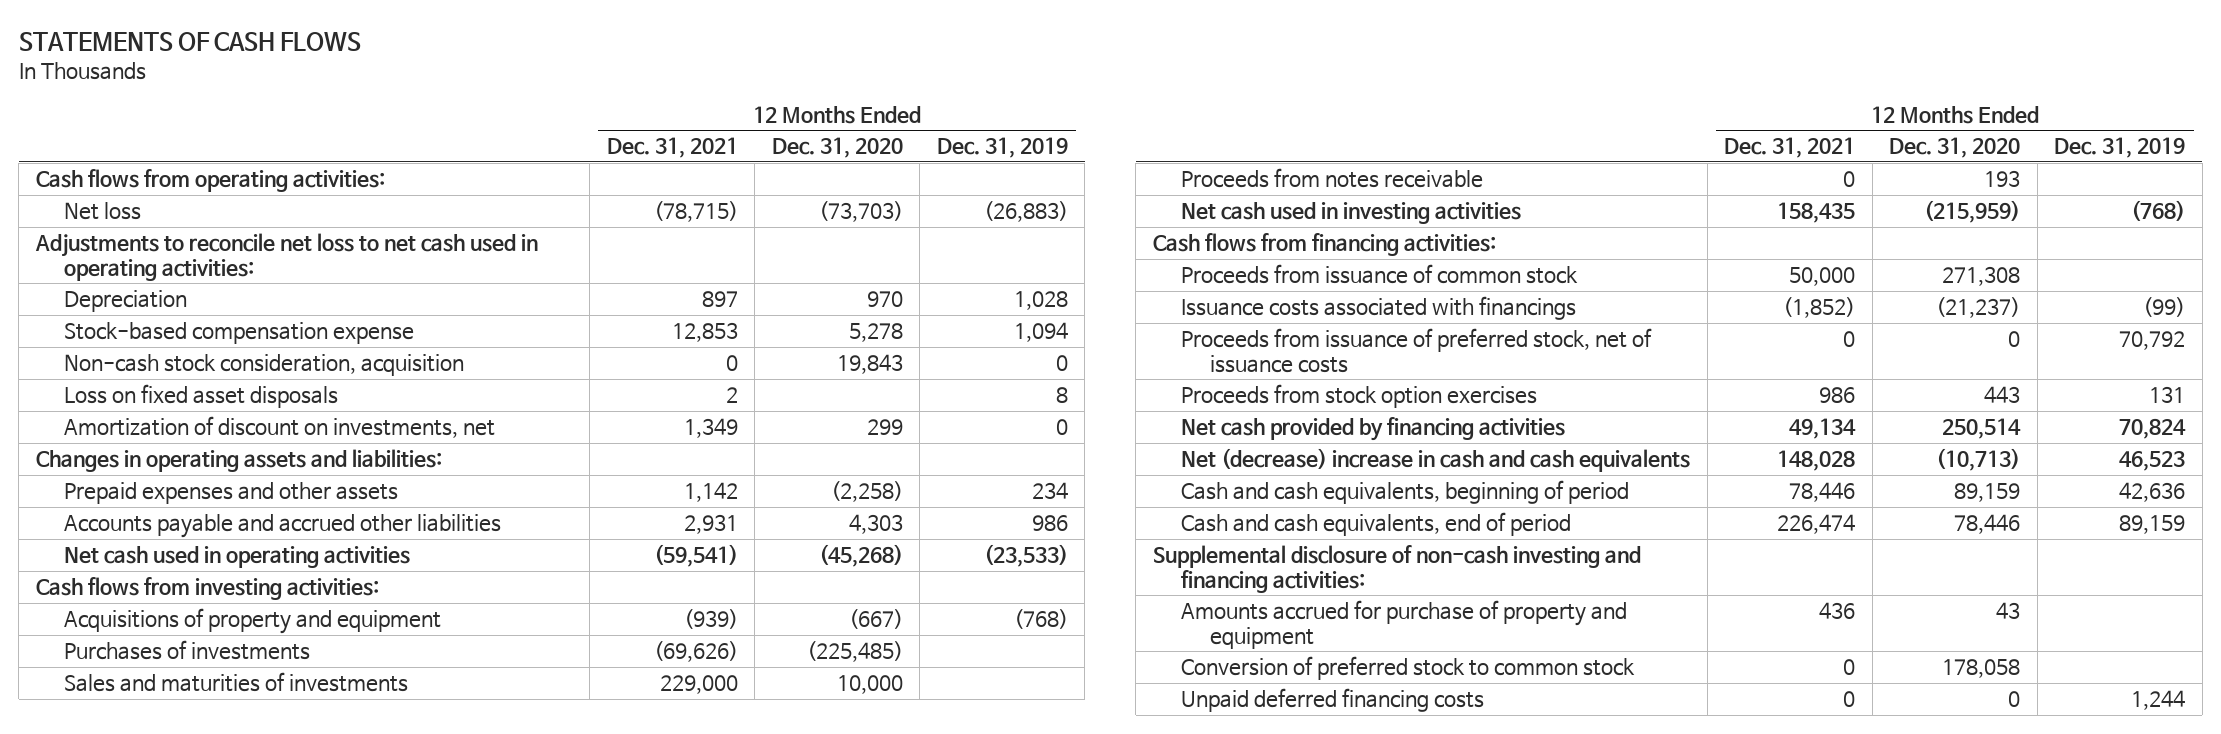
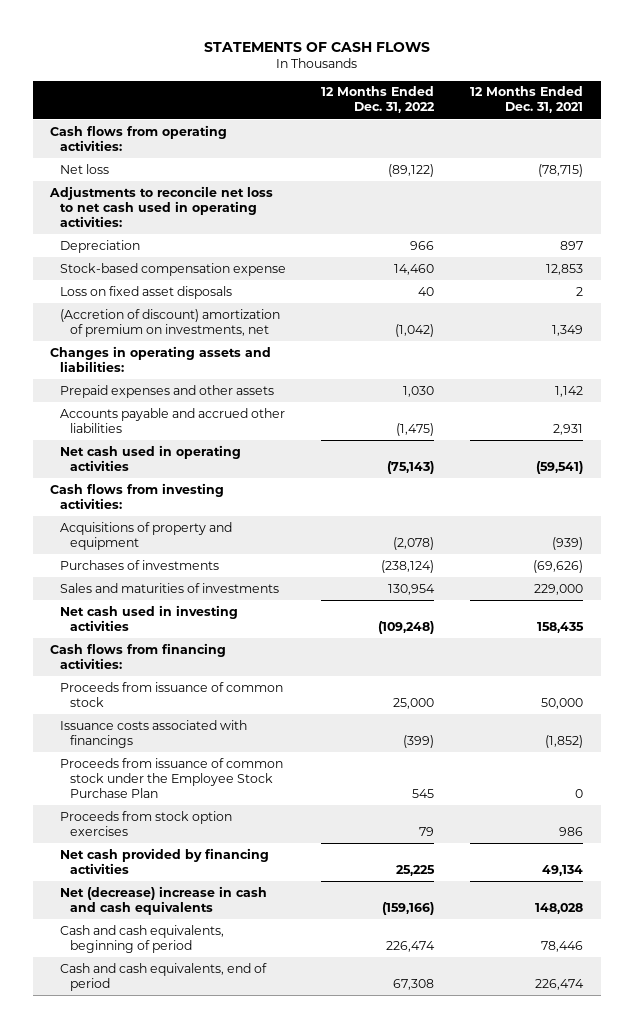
[771,137,903,159] Dec. 31, 2020 -> none
[936,137,1068,159] Dec. 31, 2019 -> none
none -> [321,86,436,114] 12 Months Ended Dec. 31, 2022
[64,354,465,377] Non-cash stock consideration, acquisition -> none
[64,416,496,439] Amortization of discount on investments, net -> [59,308,280,337] (Accretion of discount) amortization of premium on investments, net
[1181,168,1484,189] Proceeds from notes receivable -> none
[1181,328,1653,373] Proceeds from issuance of preferred stock, net of issuance costs -> none
none -> [59,757,283,798] Proceeds from issuance of common stock under the Employee Stock Purchase Plan
[1152,545,1641,593] Supplemental disclosure of non-cash investing and financing activities: -> none
[1181,600,1628,649] Amounts accrued for purchase of property and equipment -> none
[1181,656,1636,681] Conversion of preferred stock to common stock -> none
[1181,688,1485,713] Unpaid deferred financing costs -> none

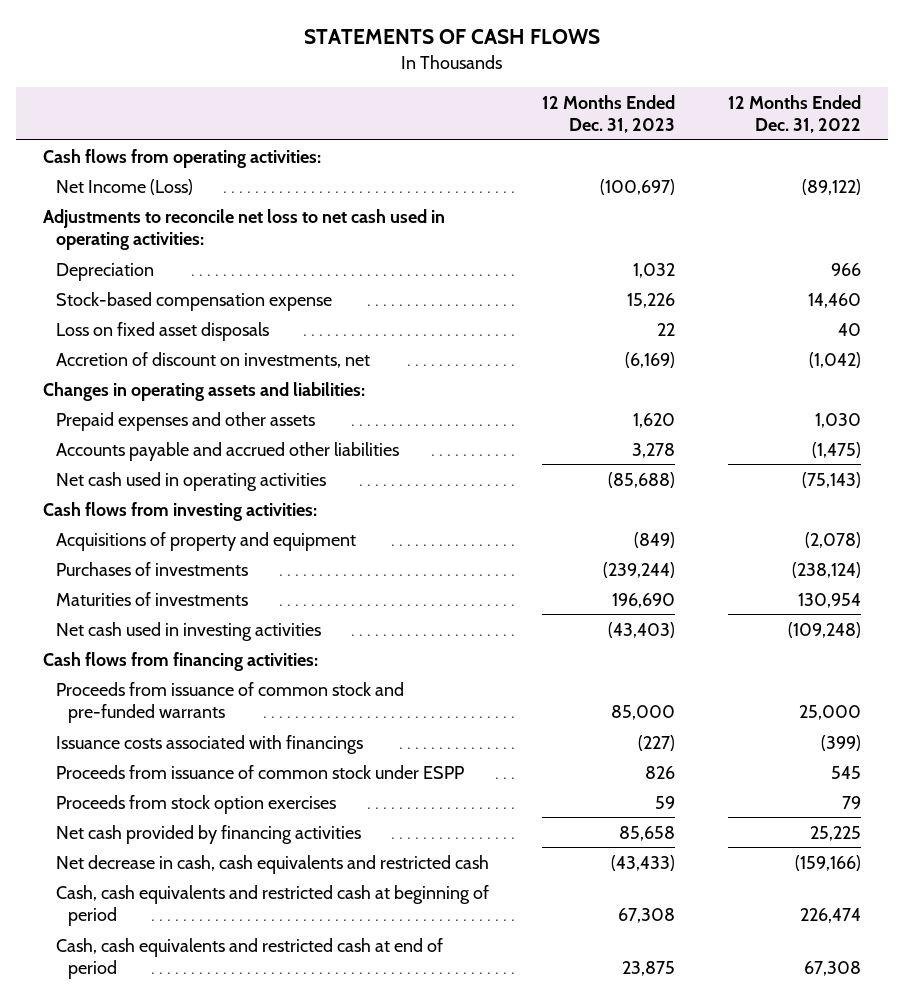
[469,86,583,114] 12 Months Ended Dec. 31, 2021 -> none
none -> [541,94,675,134] 12 Months Ended Dec. 31, 2023
[59,163,109,174] Net loss -> [55,178,193,195] Net Income (Loss)
[59,308,280,337] (Accretion of discount) amortization of premium on investments, net -> [55,351,370,368] Accretion of discount on investments, net
[59,582,279,593] Sales and maturities of investments -> [55,591,248,606] Maturities of investments
[59,681,283,707] Proceeds from issuance of common stock -> [55,681,404,724] Proceeds from issuance of common stock and pre-funded warrants
[59,757,283,798] Proceeds from issuance of common stock under the Employee Stock Purchase Plan -> [55,764,464,779] Proceeds from issuance of common stock under ESPP
[59,885,267,915] Net (decrease) increase in cash and cash equivalents -> [55,854,489,874] Net decrease in cash, cash equivalents and restricted cash
[59,924,224,953] Cash and cash equivalents, beginning of period -> [55,884,489,927] Cash, cash equivalents and restricted cash at beginning of period
[59,962,267,991] Cash and cash equivalents, end of period -> [55,937,443,980] Cash, cash equivalents and restricted cash at end of period

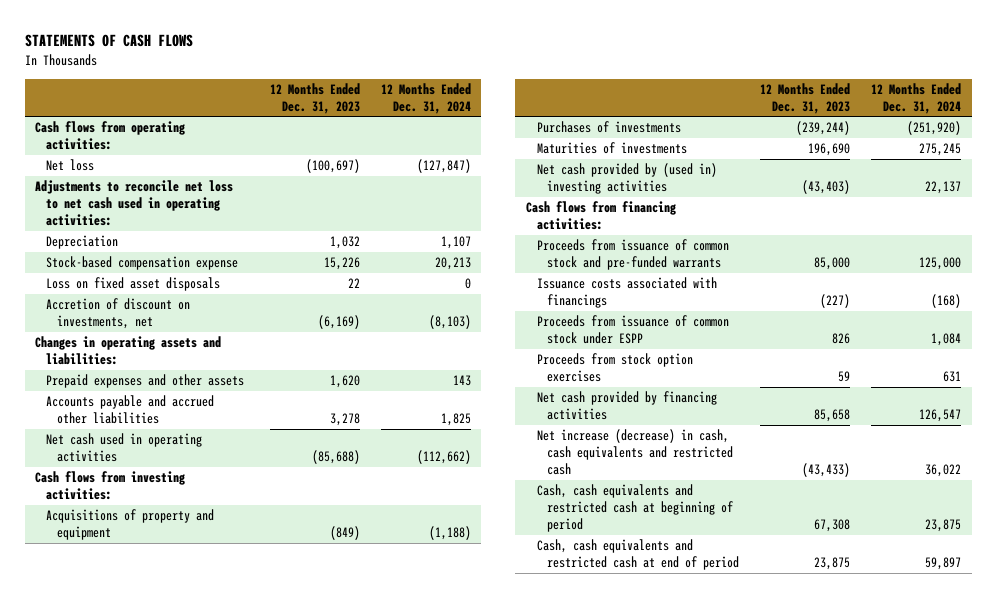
[728,94,862,134] 12 Months Ended Dec. 31, 2022 -> none
none -> [380,82,471,114] 12 Months Ended Dec. 31, 2024
[55,178,193,195] Net Income (Loss) -> [46,159,95,172] Net loss
[55,621,321,641] Net cash used in investing activities -> [536,163,717,195] Net cash provided by (used in) investing activities
[55,854,489,874] Net decrease in cash, cash equivalents and restricted cash -> [536,429,734,476] Net increase (decrease) in cash, cash equivalents and restricted cash

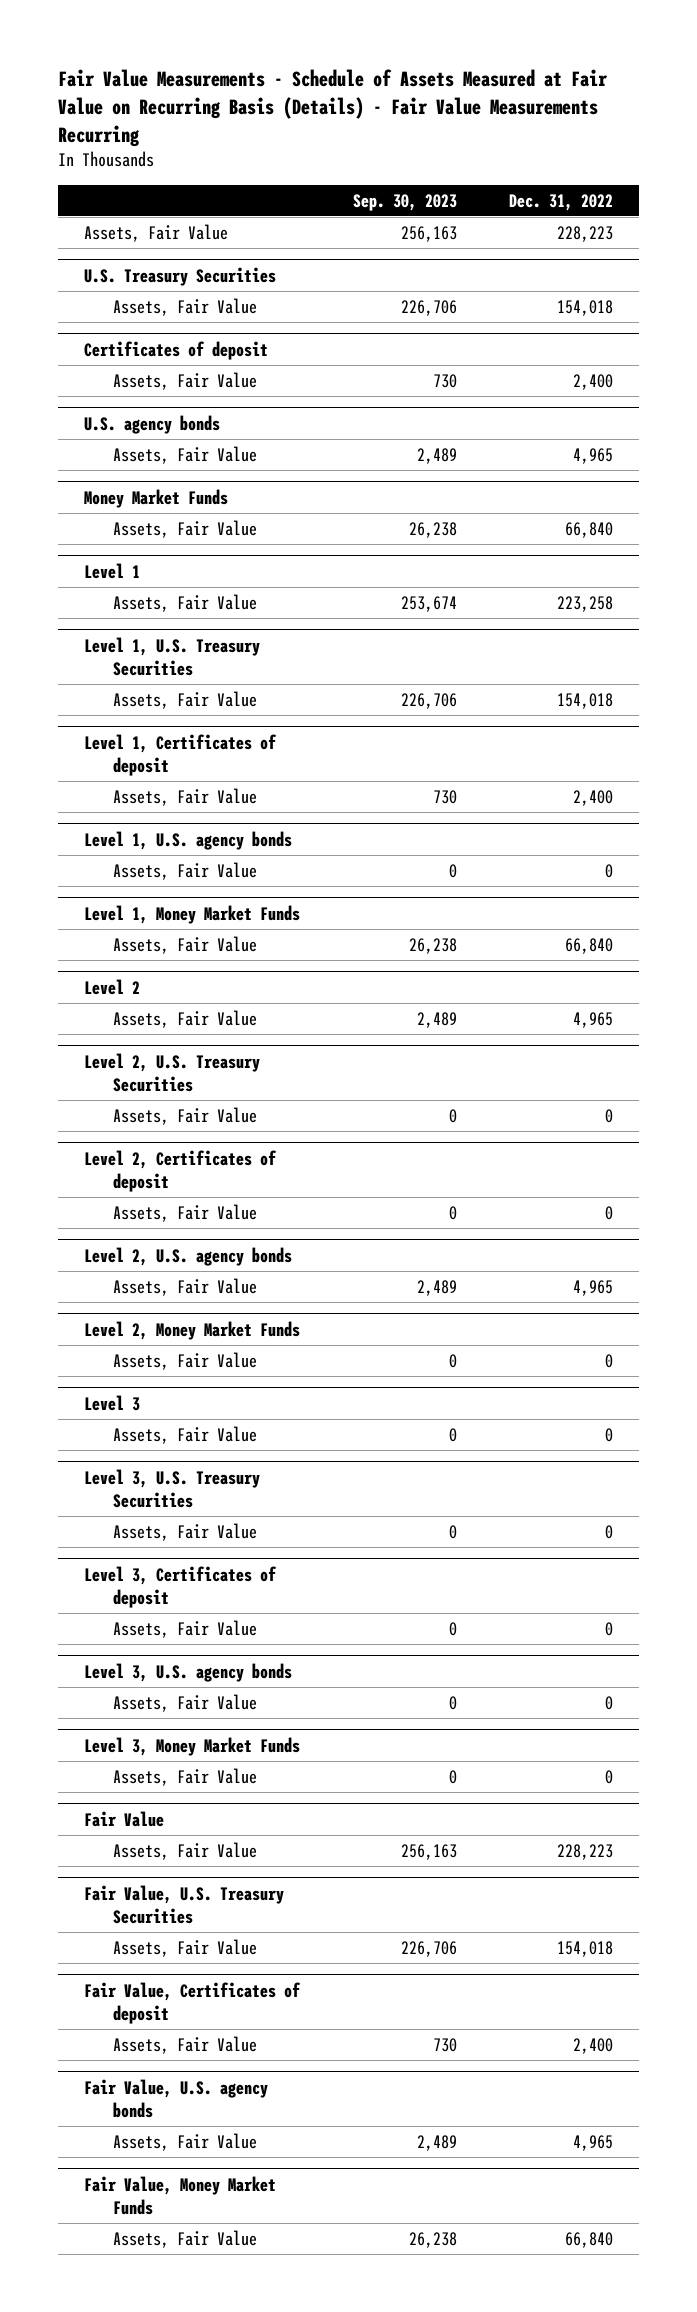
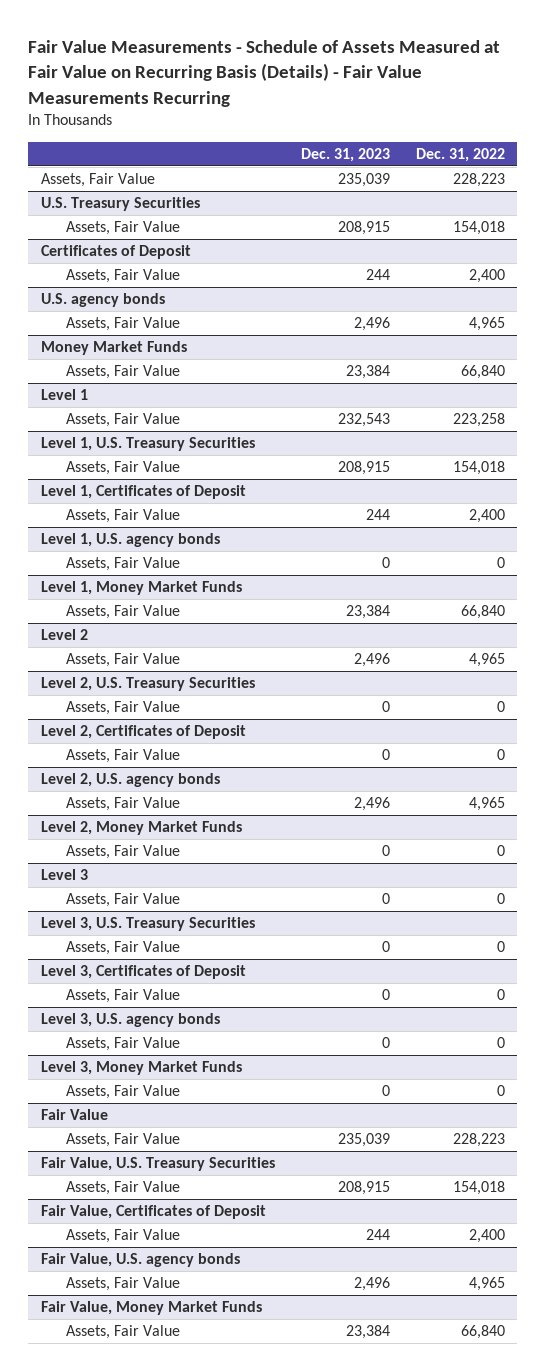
[352,193,457,211] Sep. 30, 2023 -> none
none -> [300,147,390,162] Dec. 31, 2023
[84,340,269,360] Certificates of deposit -> [40,245,191,260] Certificates of Deposit
[84,733,278,776] Level 1, Certificates of deposit -> [40,485,246,500] Level 1, Certificates of Deposit
[84,1149,278,1192] Level 2, Certificates of deposit -> [40,725,246,740] Level 2, Certificates of Deposit
[84,1565,278,1608] Level 3, Certificates of deposit -> [40,965,246,980] Level 3, Certificates of Deposit
[84,1981,302,2024] Fair Value, Certificates of deposit -> [40,1205,266,1220] Fair Value, Certificates of Deposit

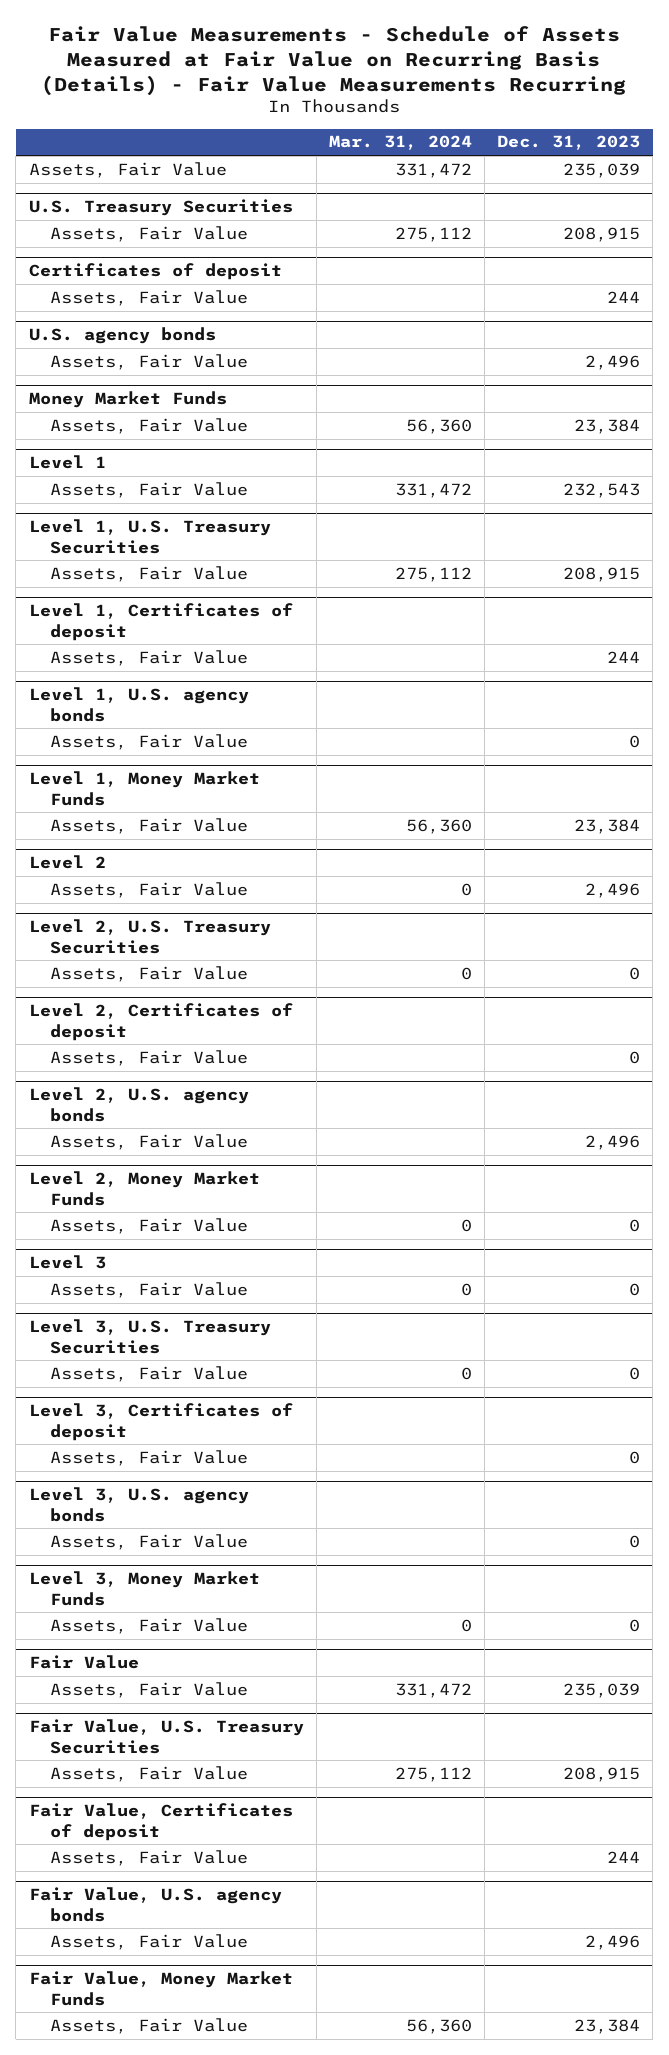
[415,147,505,162] Dec. 31, 2022 -> none
none -> [328,135,472,151] Mar. 31, 2024
[40,245,191,260] Certificates of Deposit -> [28,263,282,281] Certificates of deposit
[40,485,246,500] Level 1, Certificates of Deposit -> [28,603,293,641] Level 1, Certificates of deposit
[40,725,246,740] Level 2, Certificates of Deposit -> [28,1003,293,1041] Level 2, Certificates of deposit
[40,965,246,980] Level 3, Certificates of Deposit -> [28,1403,293,1441] Level 3, Certificates of deposit
[40,1205,266,1220] Fair Value, Certificates of Deposit -> [28,1803,293,1841] Fair Value, Certificates of deposit

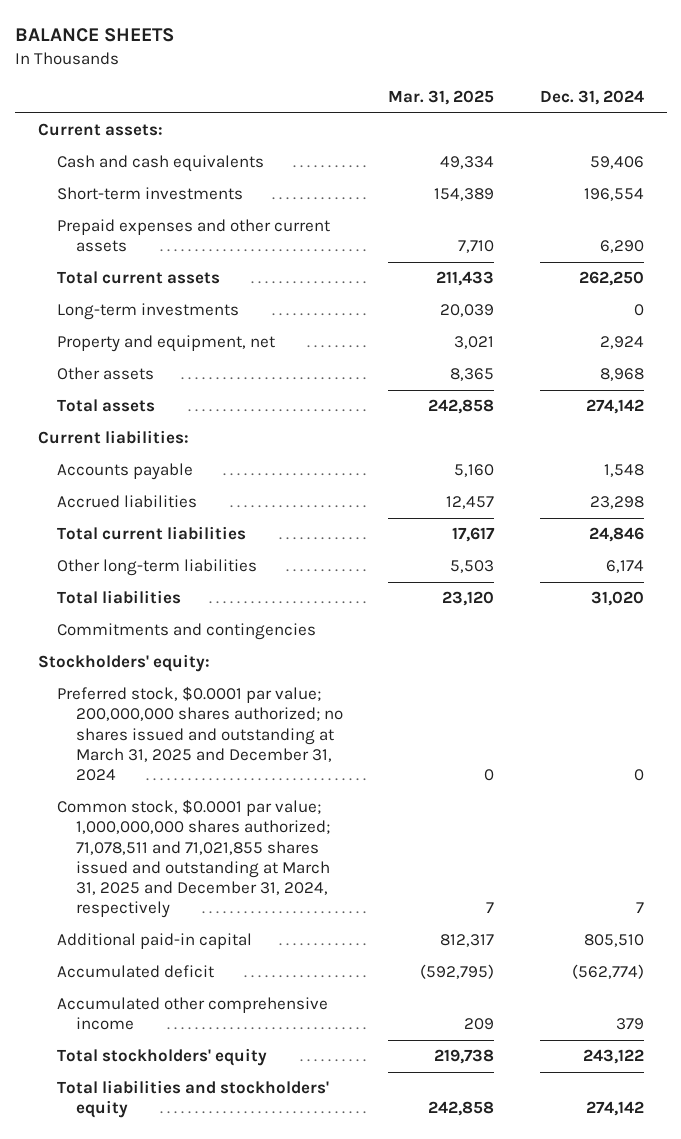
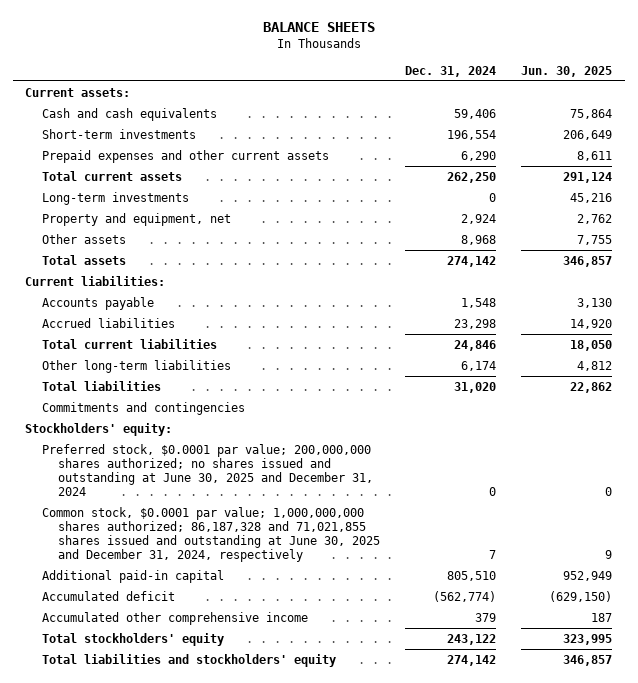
[388,90,495,106] Mar. 31, 2025 -> none
none -> [521,65,613,77] Jun. 30, 2025
[56,686,344,782] Preferred stock, $0.0001 par value; 200,000,000 shares authorized; no shares issued and outstanding at March 31, 2025 and December 31, 2024 -> [41,444,374,497] Preferred stock, $0.0001 par value; 200,000,000 shares authorized; no shares issued and outstanding at June 30, 2025 and December 31, 2024
[56,799,331,919] Common stock, $0.0001 par value; 1,000,000,000 shares authorized; 71,078,511 and 71,021,855 shares issued and outstanding at March 31, 2025 and December 31, 2024, respectively -> [41,507,381,563] Common stock, $0.0001 par value; 1,000,000,000 shares authorized; 86,187,328 and 71,021,855 shares issued and outstanding at June 30, 2025 and December 31, 2024, respectively

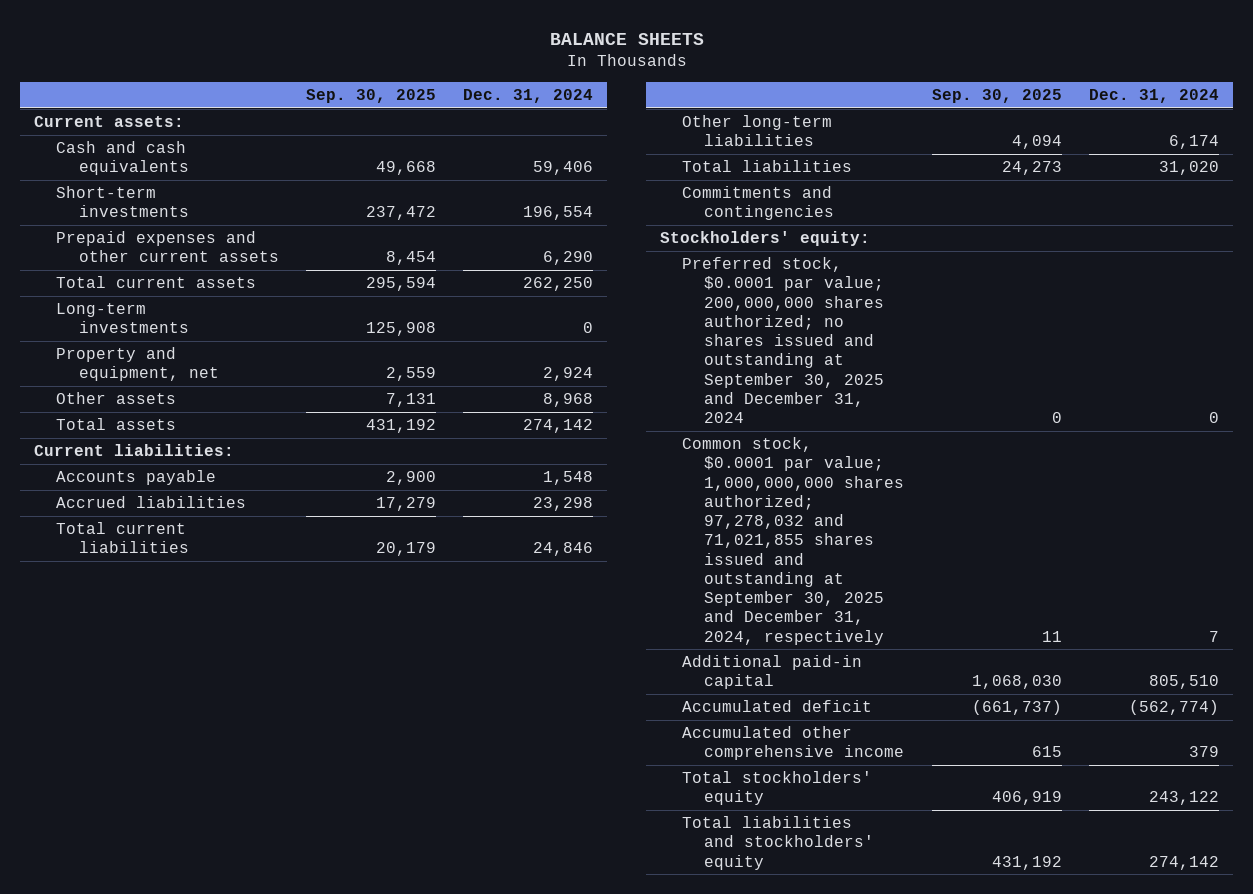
[521,65,613,77] Jun. 30, 2025 -> none
none -> [305,89,436,104] Sep. 30, 2025
[41,444,374,497] Preferred stock, $0.0001 par value; 200,000,000 shares authorized; no shares issued and outstanding at June 30, 2025 and December 31, 2024 -> [682,257,885,424] Preferred stock, $0.0001 par value; 200,000,000 shares authorized; no shares issued and outstanding at September 30, 2025 and December 31, 2024
[41,507,381,563] Common stock, $0.0001 par value; 1,000,000,000 shares authorized; 86,187,328 and 71,021,855 shares issued and outstanding at June 30, 2025 and December 31, 2024, respectively -> [682,437,905,645] Common stock, $0.0001 par value; 1,000,000,000 shares authorized; 97,278,032 and 71,021,855 shares issued and outstanding at September 30, 2025 and December 31, 2024, respectively

